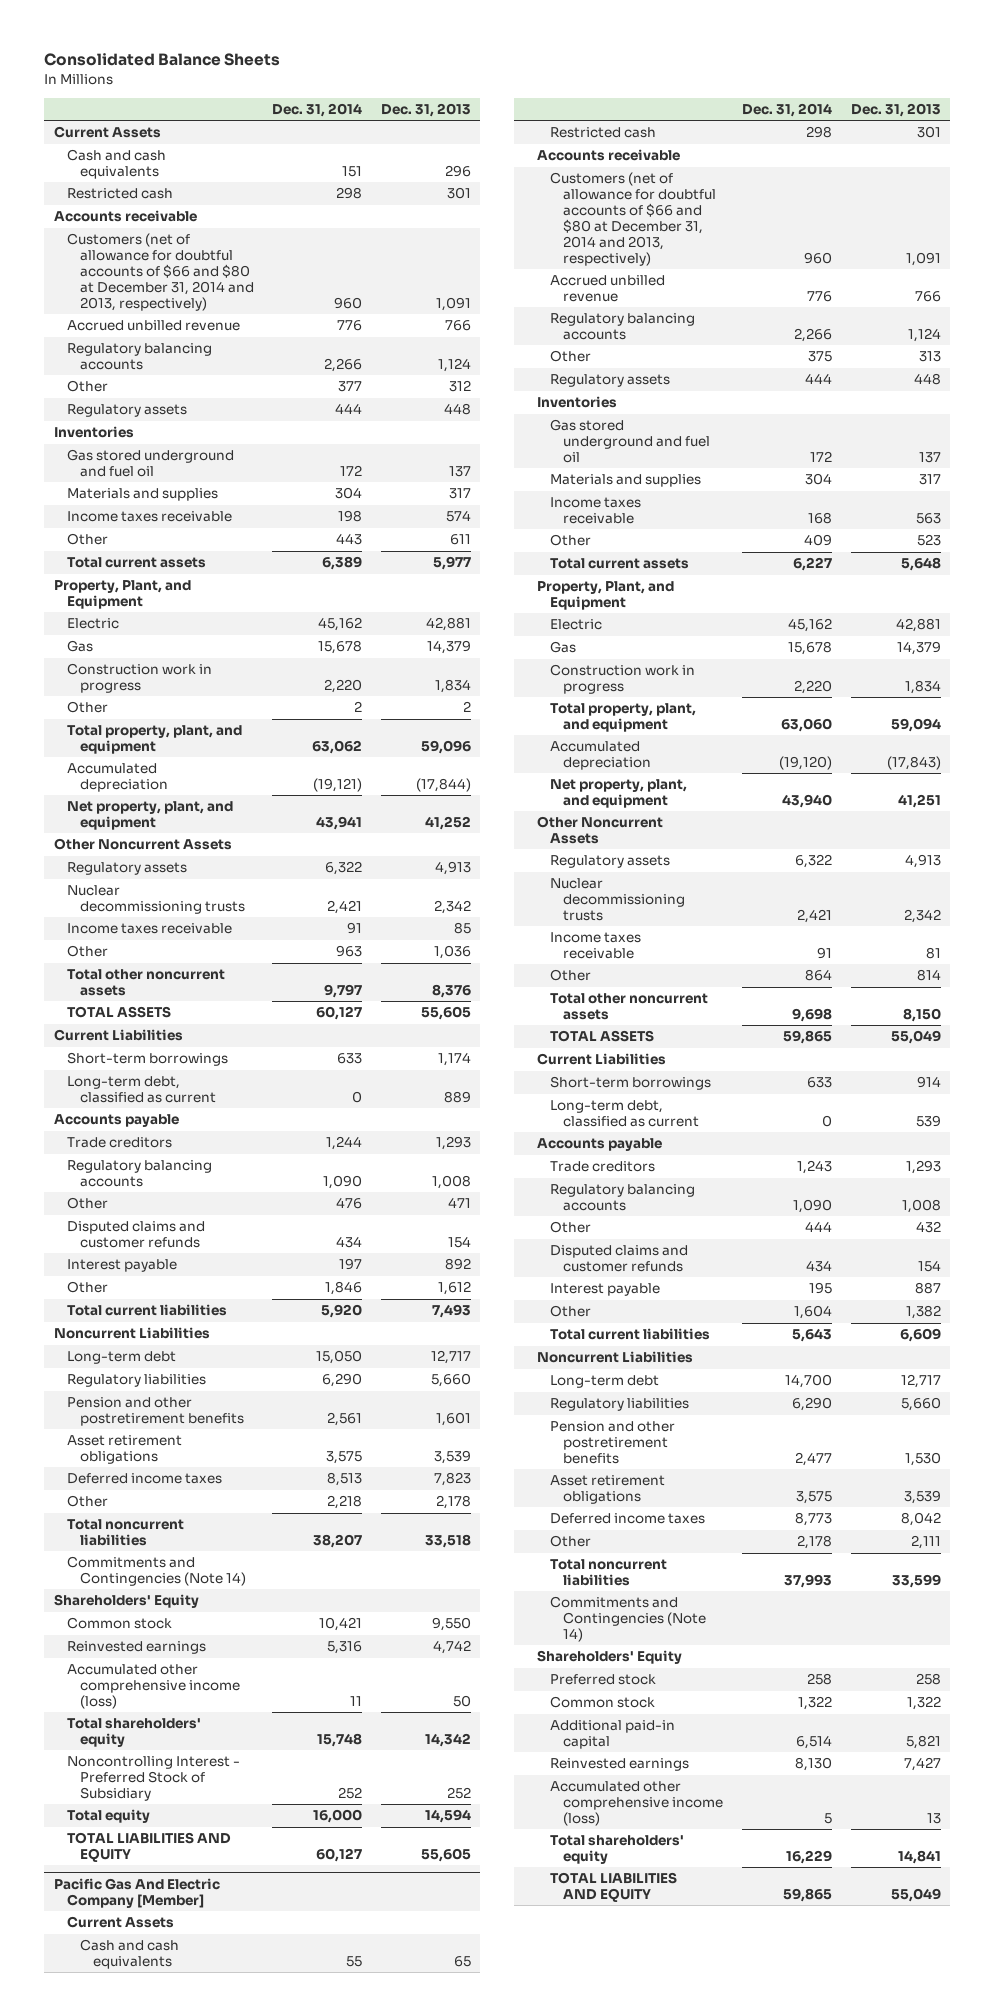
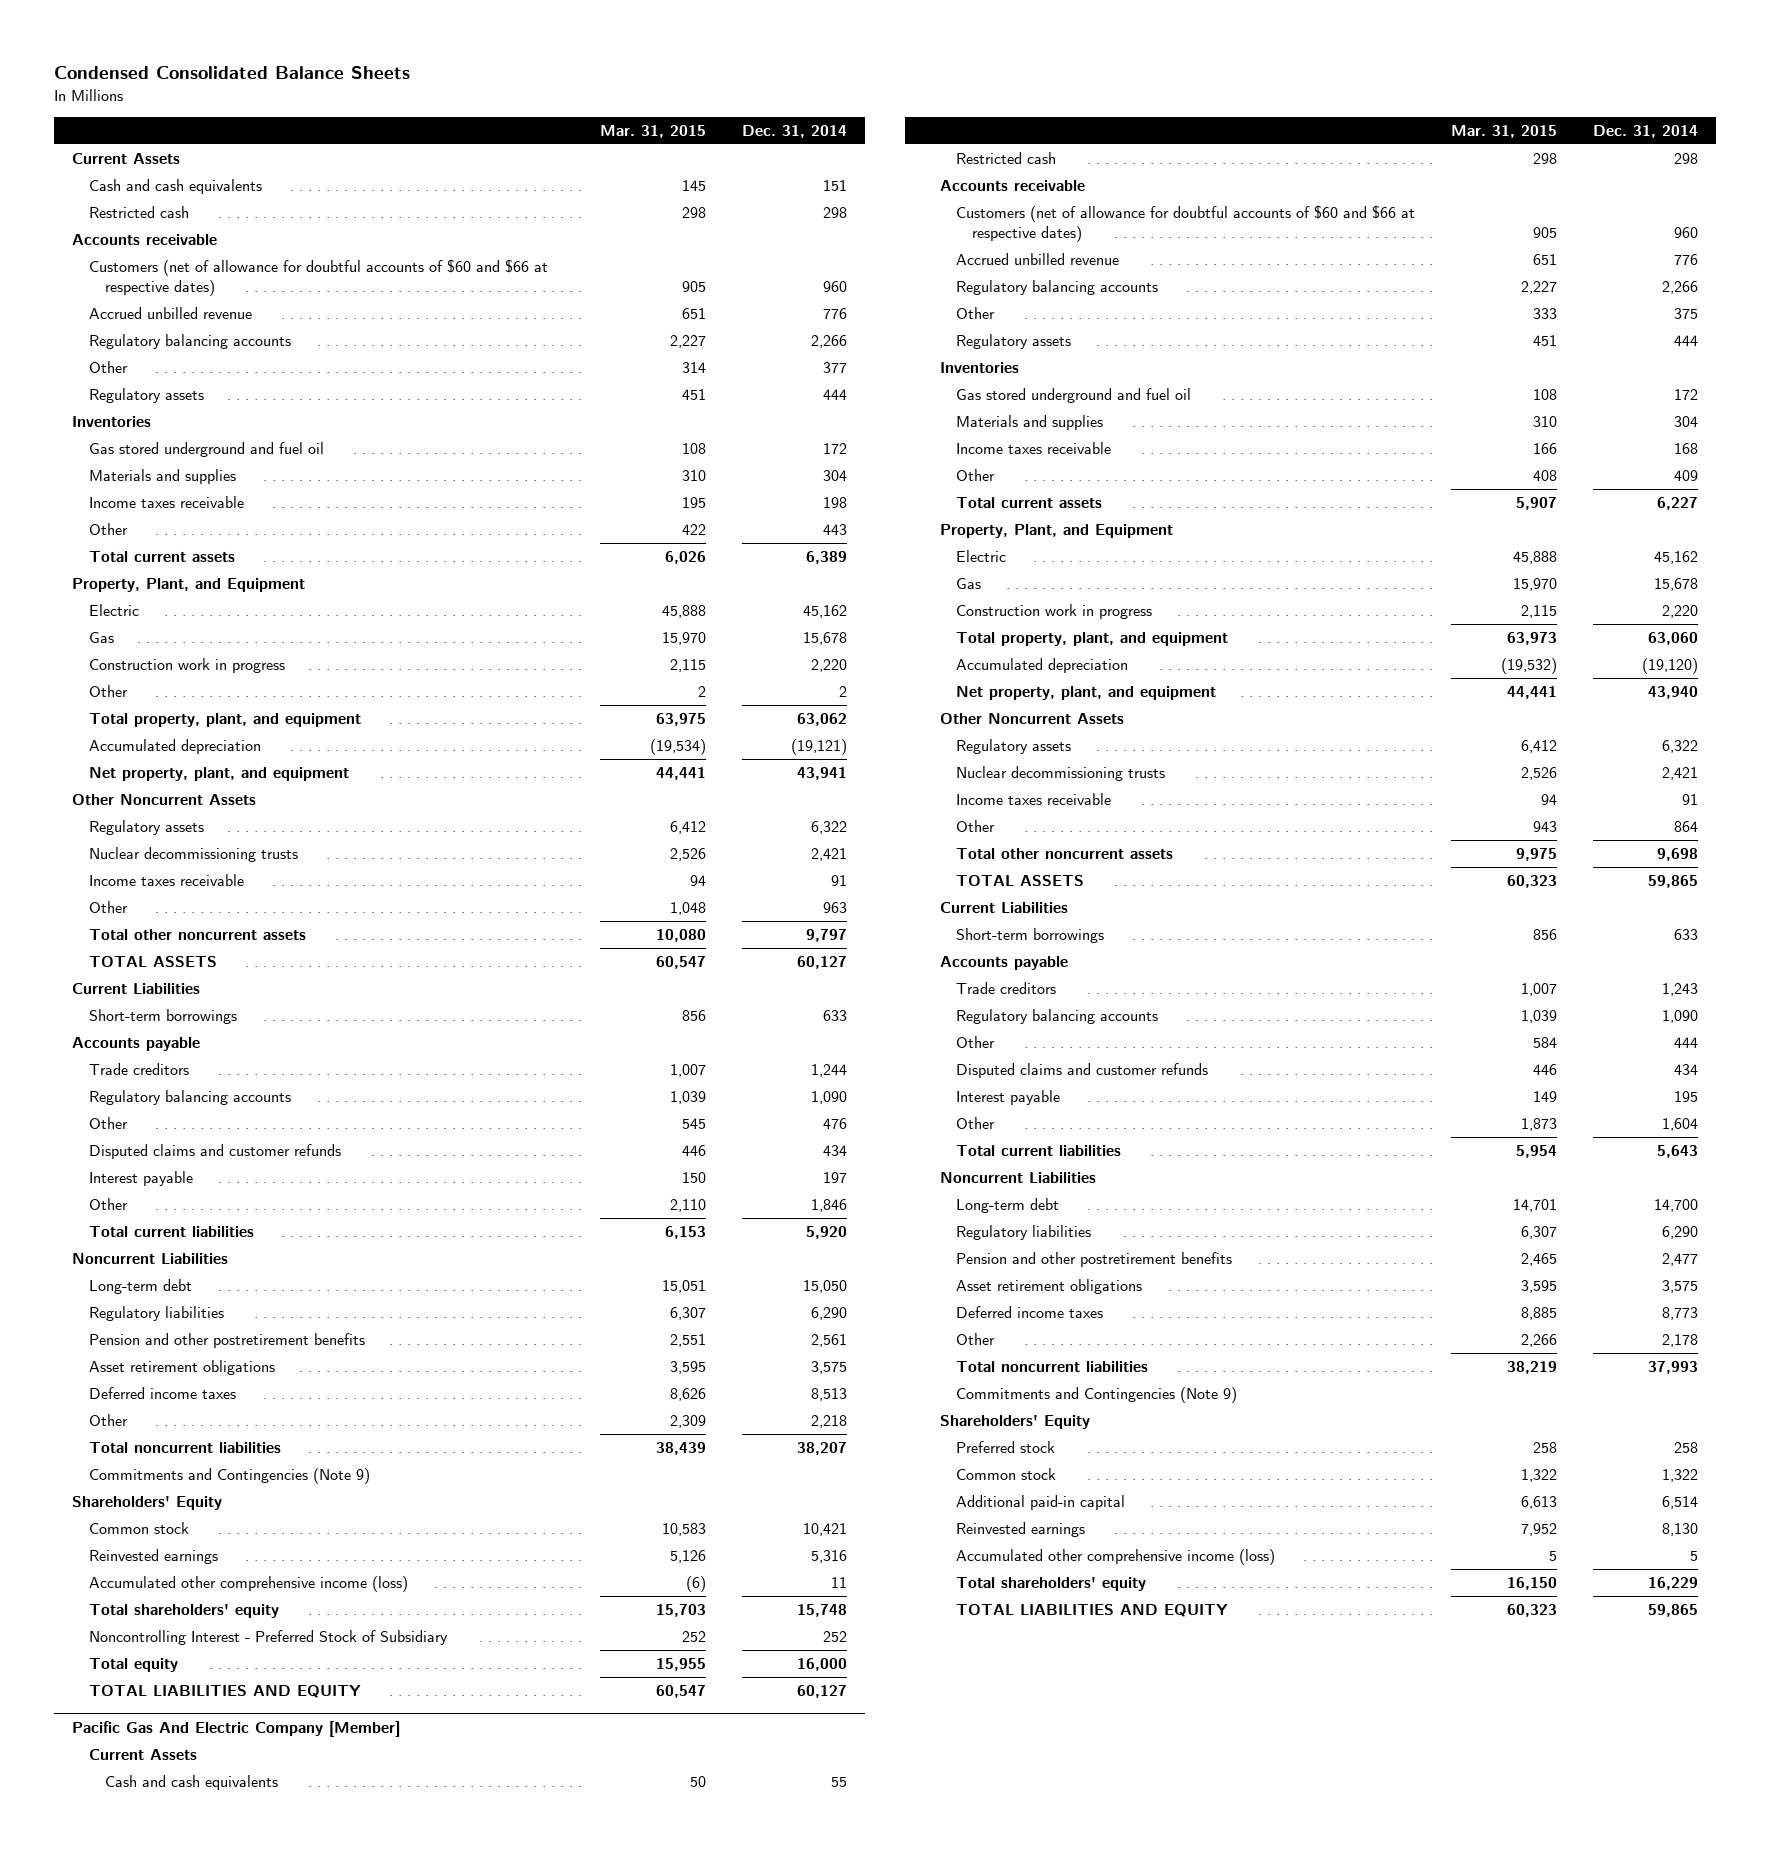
[44,53,281,67] Consolidated Balance Sheets -> [54,65,411,79] Condensed Consolidated Balance Sheets
[380,102,471,117] Dec. 31, 2013 -> none
none -> [600,124,707,138] Mar. 31, 2015
[66,233,254,312] Customers (net of allowance for doubtful accounts of $66 and $80 at December 31, 2014 and 2013, respectively) -> [88,259,548,297] Customers (net of allowance for doubtful accounts of $60 and $66 at respective dates)
[66,1076,216,1104] Long-term debt, classified as current -> none
[66,1556,246,1587] Commitments and Contingencies (Note 14) -> [88,1468,370,1485] Commitments and Contingencies (Note 9)
[549,172,716,266] Customers (net of allowance for doubtful accounts of $66 and $80 at December 31, 2014 and 2013, respectively) -> [955,205,1415,243] Customers (net of allowance for doubtful accounts of $60 and $66 at respective dates)
[549,1100,699,1128] Long-term debt, classified as current -> none
[549,1596,706,1643] Commitments and Contingencies (Note 14) -> [955,1387,1237,1404] Commitments and Contingencies (Note 9)

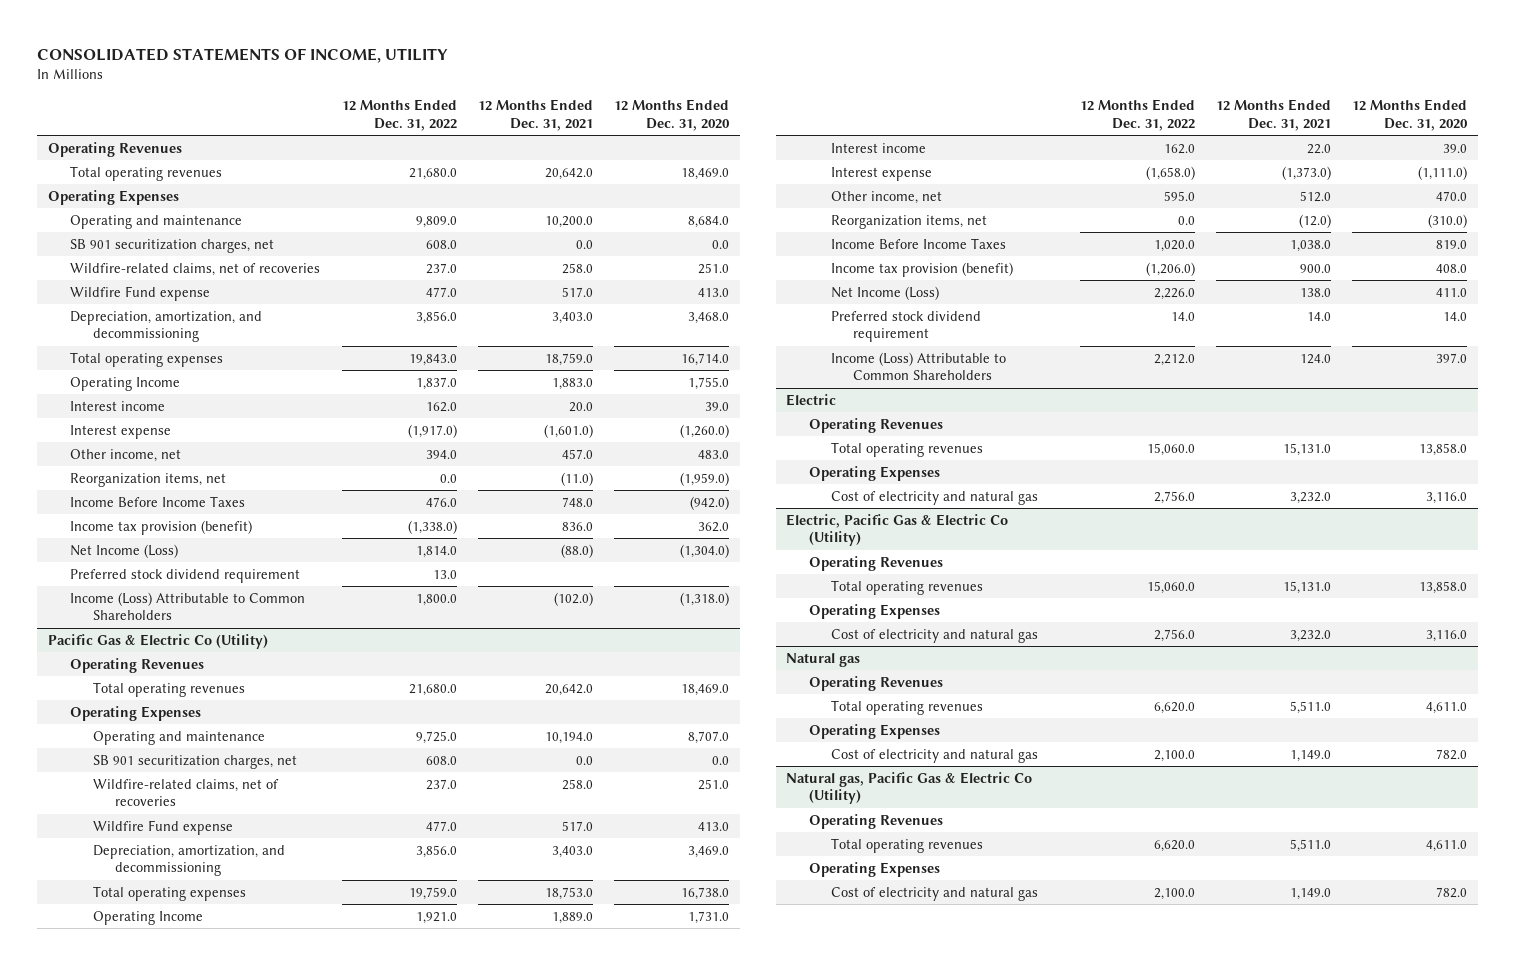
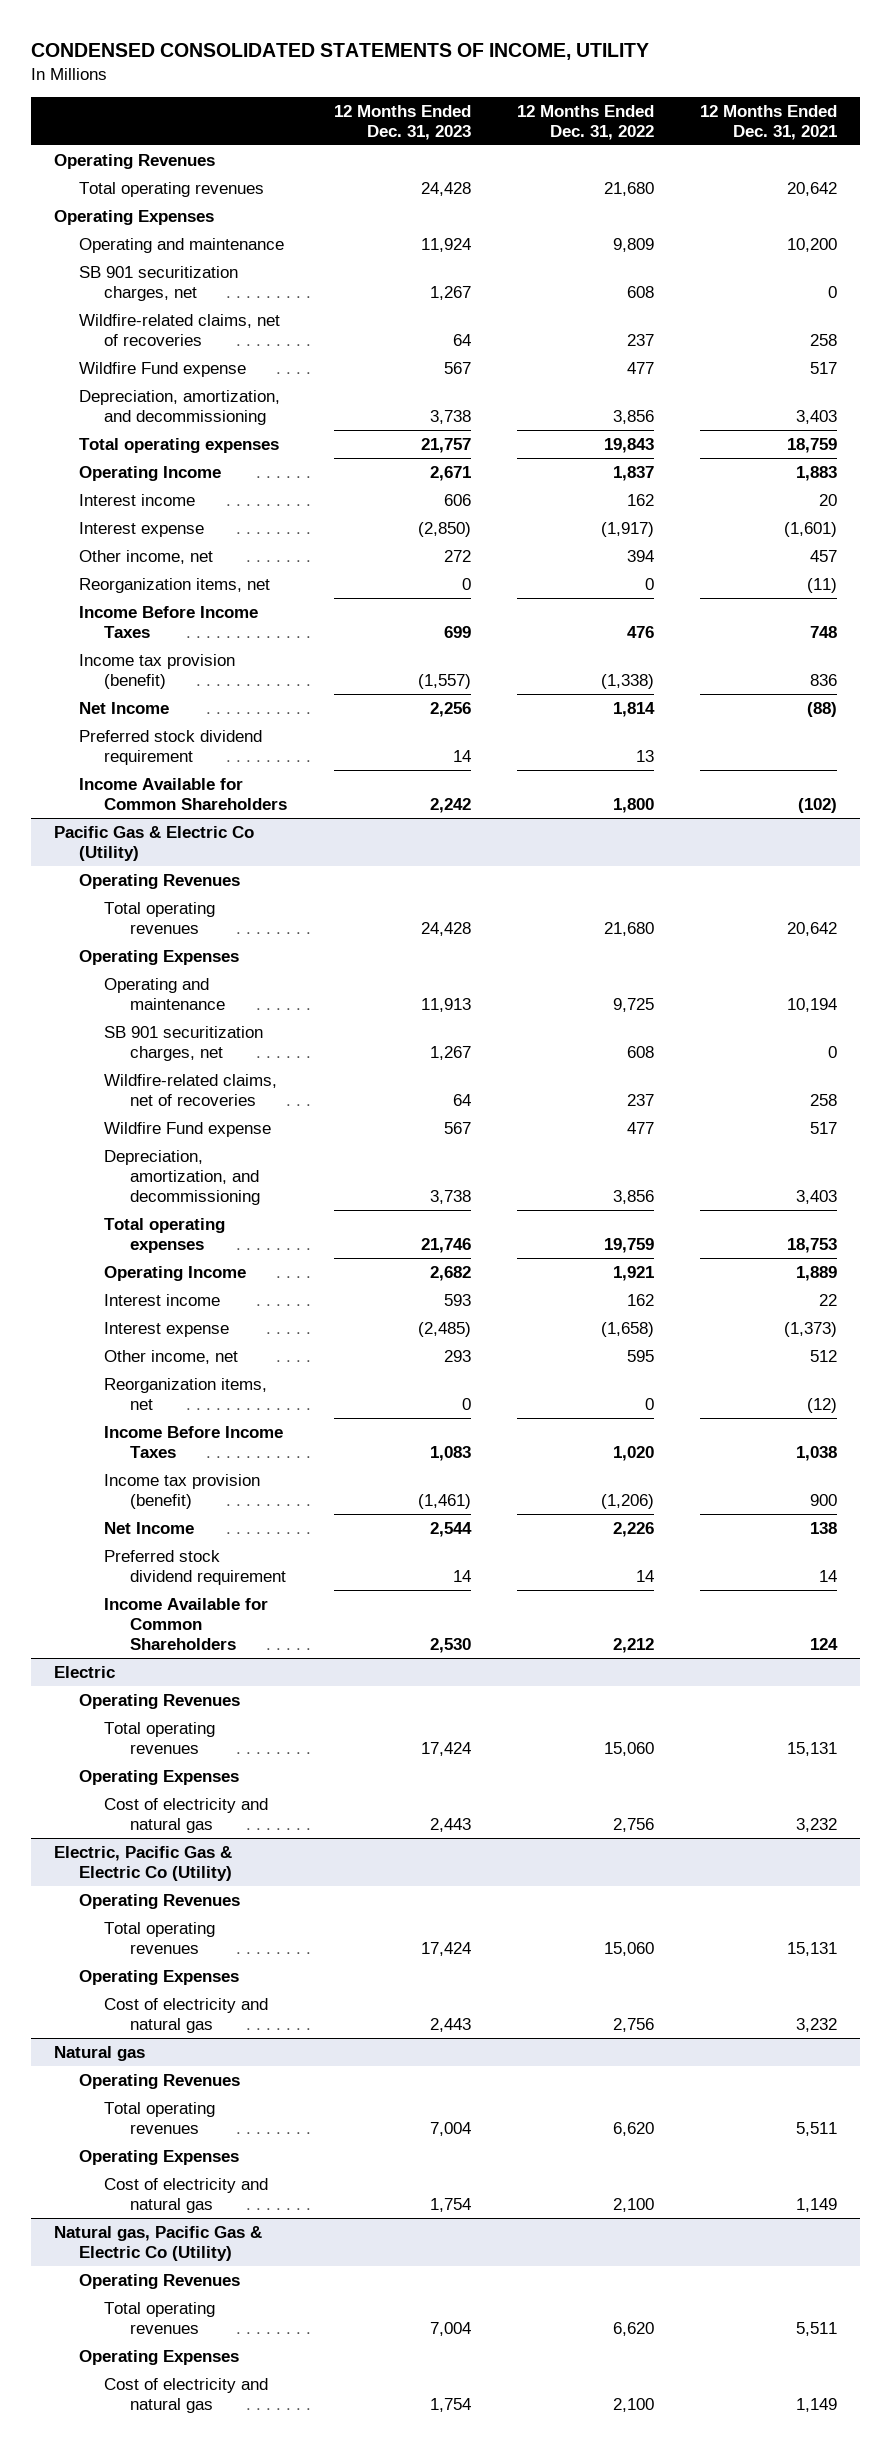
[37,47,449,63] CONSOLIDATED STATEMENTS OF INCOME, UTILITY -> [31,43,650,61] CONDENSED CONSOLIDATED STATEMENTS OF INCOME, UTILITY
[613,99,730,131] 12 Months Ended Dec. 31, 2020 -> none
none -> [333,104,471,140] 12 Months Ended Dec. 31, 2023
[408,167,457,180] 21,680.0 -> [603,181,654,196] 21,680
[544,167,593,180] 20,642.0 -> [786,181,837,196] 20,642
[415,215,457,228] 9,809.0 -> [612,237,654,252] 9,809
[544,215,593,228] 10,200.0 -> [786,237,837,252] 10,200
[425,239,457,249] 608.0 -> [626,285,654,298] 608
[575,239,593,249] 0.0 -> [827,285,837,298] 0
[425,262,457,274] 237.0 -> [626,333,654,346] 237
[561,262,593,274] 258.0 -> [809,333,837,346] 258
[425,286,457,297] 477.0 -> [626,361,654,374] 477
[561,286,593,297] 517.0 -> [809,361,837,374] 517
[415,310,457,324] 3,856.0 -> [612,409,654,424] 3,856
[551,311,593,324] 3,403.0 -> [795,409,837,424] 3,403
[408,353,457,366] 19,843.0 -> [603,437,654,453] 19,843
[544,352,593,366] 18,759.0 -> [786,437,837,453] 18,759
[415,376,457,390] 1,837.0 -> [612,465,654,481] 1,837
[551,377,593,390] 1,883.0 -> [795,465,837,481] 1,883
[425,401,457,412] 162.0 -> [626,493,654,506] 162
[568,401,593,412] 20.0 -> [818,493,837,506] 20
[407,423,457,438] (1,917.0) -> [600,521,654,537] (1,917)
[543,423,593,438] (1,601.0) -> [783,521,837,537] (1,601)
[425,449,457,459] 394.0 -> [626,549,654,562] 394
[561,448,593,459] 457.0 -> [809,549,837,562] 457
[439,473,457,483] 0.0 -> [644,577,654,590] 0
[560,471,593,486] (11.0) -> [806,577,837,593] (11)
[425,496,457,507] 476.0 -> [626,625,654,638] 476
[561,496,593,507] 748.0 -> [809,625,837,638] 748
[407,519,457,534] (1,338.0) -> [600,673,654,689] (1,338)
[561,521,593,531] 836.0 -> [809,673,837,686] 836
[70,543,179,558] Net Income (Loss) -> [79,701,170,714] Net Income
[415,545,457,558] 1,814.0 -> [612,701,655,717] 1,814
[560,543,593,558] (88.0) -> [806,701,837,717] (88)
[432,569,457,579] 13.0 -> [635,749,654,762] 13
[70,591,306,621] Income (Loss) Attributable to Common Shareholders -> [79,777,288,810] Income Available for Common Shareholders
[415,593,457,606] 1,800.0 -> [612,797,654,813] 1,800
[553,591,593,606] (102.0) -> [797,797,837,813] (102)
[408,683,457,696] 21,680.0 -> [603,921,654,936] 21,680
[544,683,593,696] 20,642.0 -> [786,921,837,936] 20,642
[415,730,457,744] 9,725.0 -> [612,997,654,1012] 9,725
[544,731,593,744] 10,194.0 -> [786,997,837,1012] 10,194
[425,755,457,765] 608.0 -> [626,1045,654,1058] 608
[575,755,593,765] 0.0 -> [827,1045,837,1058] 0
[425,778,457,790] 237.0 -> [626,1093,654,1106] 237
[561,778,593,790] 258.0 -> [809,1093,837,1106] 258
[425,820,457,831] 477.0 -> [626,1121,654,1134] 477
[561,820,593,831] 517.0 -> [809,1121,837,1134] 517
[415,844,457,858] 3,856.0 -> [612,1189,654,1204] 3,856
[551,845,593,858] 3,403.0 -> [795,1189,837,1204] 3,403
[408,886,457,900] 19,759.0 -> [603,1237,654,1253] 19,759
[544,886,593,900] 18,753.0 -> [786,1237,837,1253] 18,753
[415,911,457,924] 1,921.0 -> [612,1265,654,1281] 1,921
[551,911,593,924] 1,889.0 -> [795,1265,837,1281] 1,889
[1163,143,1195,154] 162.0 -> [626,1293,654,1306] 162
[1306,143,1331,154] 22.0 -> [818,1293,837,1306] 22
[1145,165,1195,180] (1,658.0) -> [600,1321,654,1337] (1,658)
[1281,165,1331,180] (1,373.0) -> [783,1321,837,1337] (1,373)
[1163,190,1195,201] 595.0 -> [626,1349,654,1362] 595
[1299,190,1331,202] 512.0 -> [809,1349,837,1362] 512
[1177,215,1195,225] 0.0 -> [644,1397,654,1410] 0
[1298,213,1331,228] (12.0) -> [806,1397,837,1413] (12)
[1153,239,1195,252] 1,020.0 -> [612,1445,654,1461] 1,020
[1289,239,1331,252] 1,038.0 -> [795,1445,837,1461] 1,038
[1145,261,1195,276] (1,206.0) -> [600,1493,654,1509] (1,206)
[1299,263,1331,273] 900.0 -> [809,1493,837,1506] 900
[830,285,939,300] Net Income (Loss) -> [104,1521,195,1534] Net Income
[1153,287,1195,300] 2,226.0 -> [612,1521,654,1537] 2,226
[1299,287,1331,297] 138.0 -> [809,1521,837,1534] 138
[1170,311,1195,321] 14.0 -> [635,1569,654,1582] 14
[1306,311,1331,321] 14.0 -> [818,1569,837,1582] 14
[830,351,1006,381] Income (Loss) Attributable to Common Shareholders -> [104,1597,269,1650] Income Available for Common Shareholders
[1153,353,1195,366] 2,212.0 -> [612,1637,654,1653] 2,212
[1299,353,1331,364] 124.0 -> [809,1637,838,1650] 124
[1146,442,1195,456] 15,060.0 -> [603,1741,654,1756] 15,060
[1282,442,1331,456] 15,131.0 -> [786,1741,837,1756] 15,131
[1153,490,1195,504] 2,756.0 -> [612,1817,654,1832] 2,756
[1289,491,1331,504] 3,232.0 -> [795,1817,837,1832] 3,232
[1146,580,1195,594] 15,060.0 -> [603,1941,654,1956] 15,060
[1282,580,1331,594] 15,131.0 -> [786,1941,837,1956] 15,131
[1153,628,1195,642] 2,756.0 -> [612,2017,654,2032] 2,756
[1289,629,1331,642] 3,232.0 -> [795,2017,837,2032] 3,232
[1153,701,1195,714] 6,620.0 -> [612,2121,654,2136] 6,620
[1289,700,1331,714] 5,511.0 -> [795,2121,837,2136] 5,511
[1153,749,1195,762] 2,100.0 -> [612,2197,654,2212] 2,100
[1289,749,1331,762] 1,149.0 -> [795,2197,837,2212] 1,149
[1153,839,1195,852] 6,620.0 -> [612,2321,654,2336] 6,620
[1289,838,1331,852] 5,511.0 -> [795,2321,837,2336] 5,511
[1153,887,1195,900] 2,100.0 -> [612,2397,654,2412] 2,100
[1289,887,1331,900] 1,149.0 -> [795,2397,837,2412] 1,149

